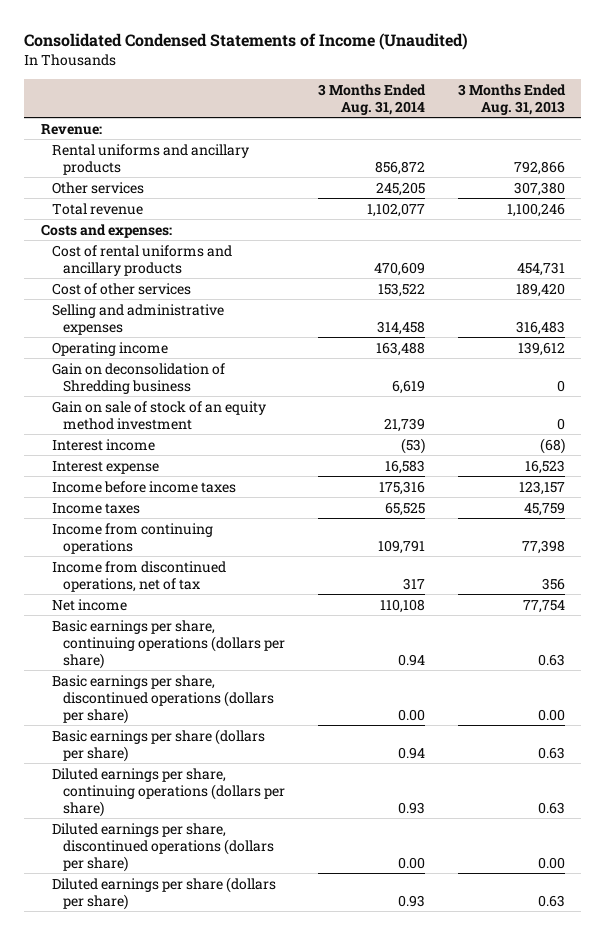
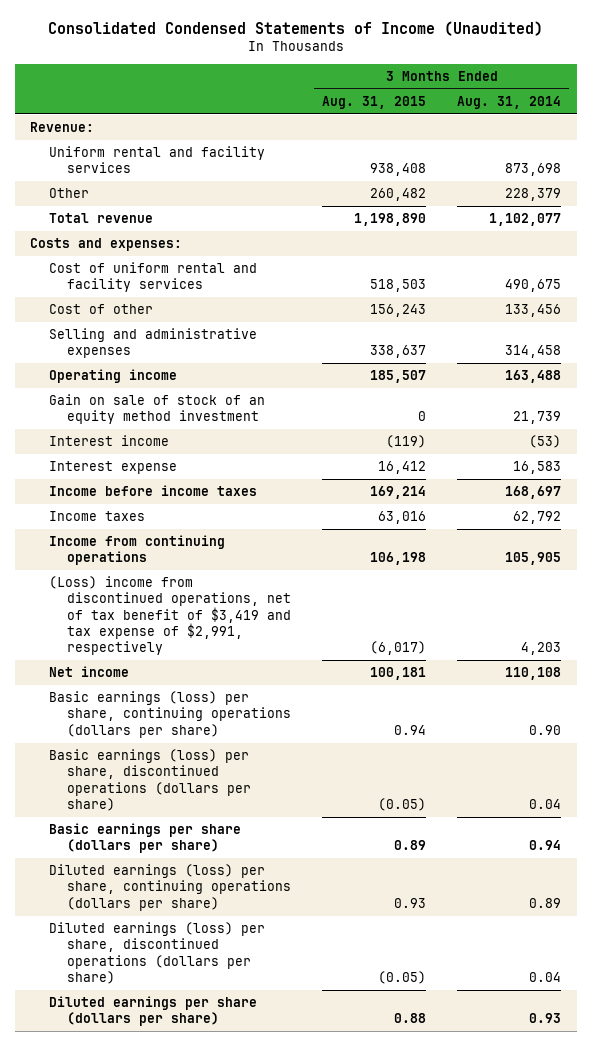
[457,83,566,115] 3 Months Ended Aug. 31, 2013 -> none
none -> [321,95,426,109] Aug. 31, 2015
[51,143,249,175] Rental uniforms and ancillary products -> [48,146,265,174] Uniform rental and facility services
[374,160,425,175] 856,872 -> [505,163,562,177] 873,698
[51,181,144,194] Other services -> [48,188,89,199] Other
[375,181,425,196] 245,205 -> [505,188,562,202] 228,379
[51,244,232,276] Cost of rental uniforms and ancillary products -> [48,262,257,293] Cost of uniform rental and facility services
[373,261,425,276] 470,609 -> [505,279,562,293] 490,675
[51,282,191,295] Cost of other services -> [48,304,153,315] Cost of other
[377,282,425,297] 153,522 -> [505,304,562,318] 133,456
[51,362,225,394] Gain on deconsolidation of Shredding business -> none
[378,480,425,495] 175,316 -> [505,486,562,500] 168,697
[384,501,425,516] 65,525 -> [513,511,562,525] 62,792
[377,539,425,554] 109,791 -> [505,552,562,566] 105,905
[51,560,226,592] Income from discontinued operations, net of tax -> [48,576,291,656] (Loss) income from discontinued operations, net of tax benefit of $3,419 and tax expense of $2,991, respectively
[402,577,425,590] 317 -> [521,642,562,656] 4,203
[51,619,285,669] Basic earnings per share, continuing operations (dollars per share) -> [48,691,291,738] Basic earnings (loss) per share, continuing operations (dollars per share)
[397,653,425,666] 0.94 -> [529,724,562,735] 0.90
[51,674,274,724] Basic earnings per share, discontinued operations (dollars per share) -> [48,749,251,811] Basic earnings (loss) per share, discontinued operations (dollars per share)
[397,708,425,721] 0.00 -> [529,798,562,809] 0.04
[51,767,285,817] Diluted earnings per share, continuing operations (dollars per share) -> [48,864,291,911] Diluted earnings (loss) per share, continuing operations (dollars per share)
[397,801,425,814] 0.93 -> [529,897,562,908] 0.89
[51,822,274,872] Diluted earnings per share, discontinued operations (dollars per share) -> [48,922,265,984] Diluted earnings (loss) per share, discontinued operations (dollars per share)
[397,856,425,869] 0.00 -> [529,971,562,982] 0.04

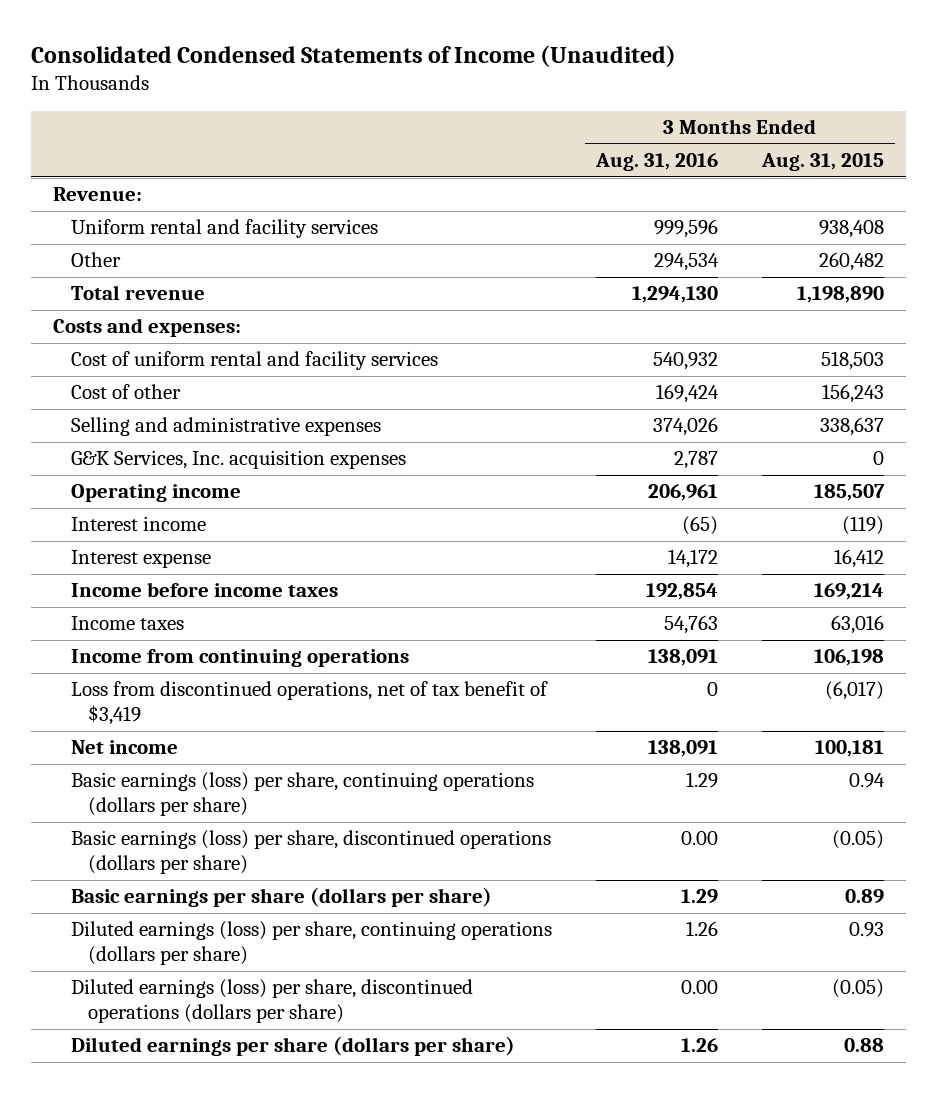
[457,95,562,109] Aug. 31, 2014 -> none
none -> [594,153,718,172] Aug. 31, 2016
none -> [70,450,406,470] G&K Services, Inc. acquisition expenses
[48,394,265,425] Gain on sale of stock of an equity method investment -> none
[48,576,291,656] (Loss) income from discontinued operations, net of tax benefit of $3,419 and tax expense of $2,991, respectively -> [70,681,548,726] Loss from discontinued operations, net of tax benefit of $3,419

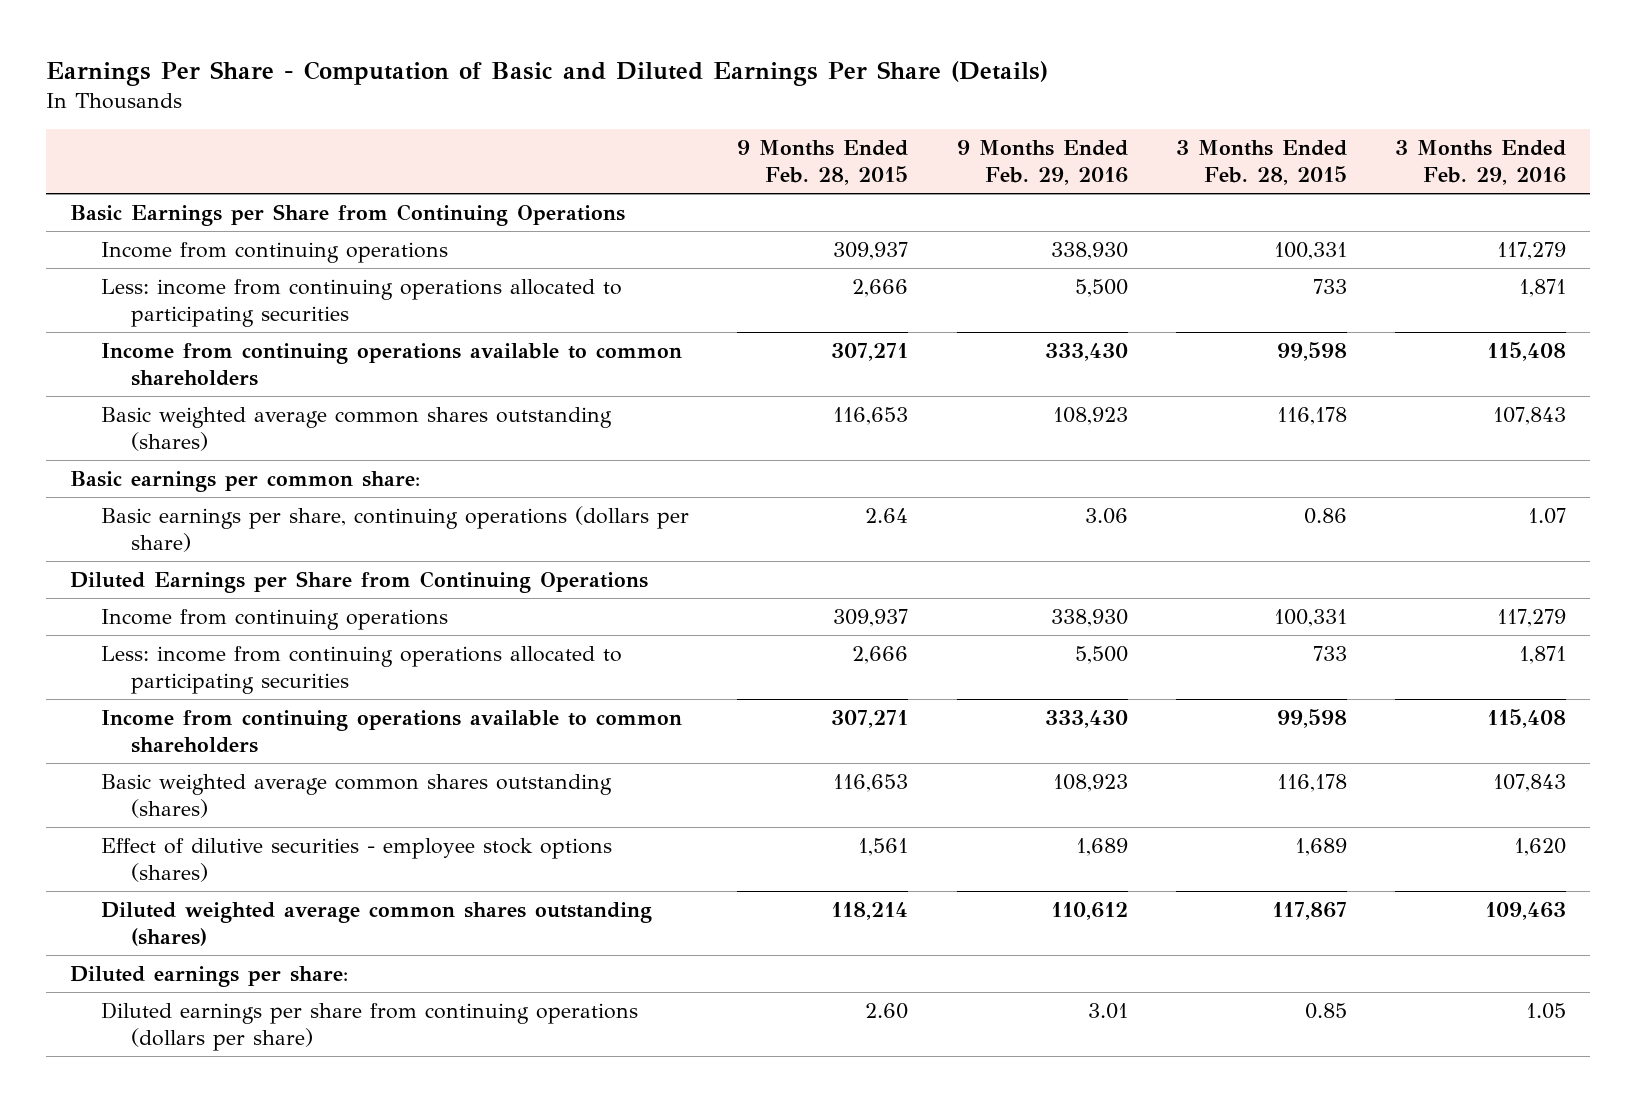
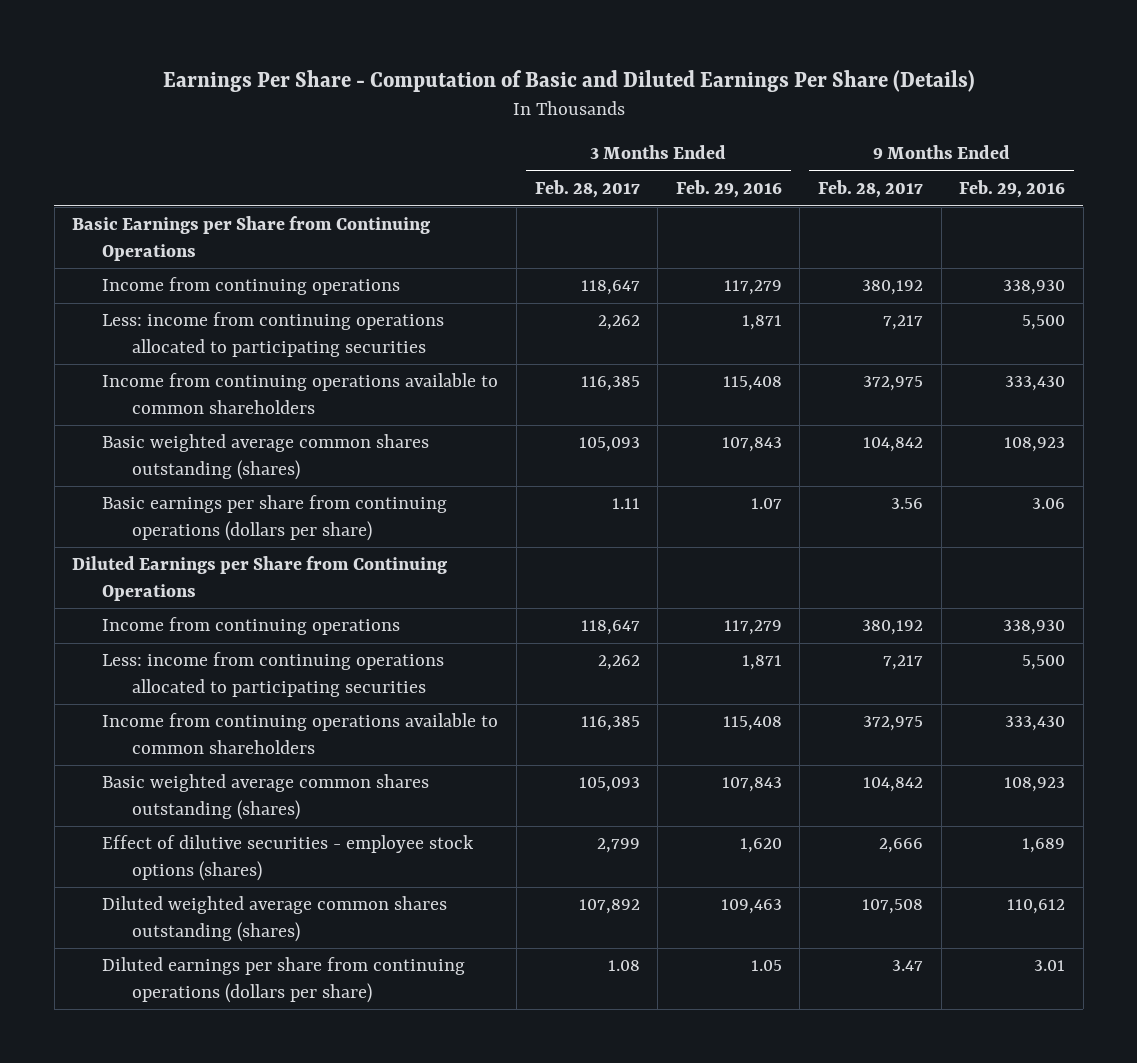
[737,140,909,186] 9 Months Ended Feb. 28, 2015 -> none
[1175,140,1347,186] 3 Months Ended Feb. 28, 2015 -> none
none -> [534,180,640,199] Feb. 28, 2017
none -> [817,180,923,199] Feb. 28, 2017
[70,470,421,492] Basic earnings per common share: -> none
[100,505,689,552] Basic earnings per share, continuing operations (dollars per share) -> [102,495,448,541] Basic earnings per share from continuing operations (dollars per share)
[70,965,349,987] Diluted earnings per share: -> none

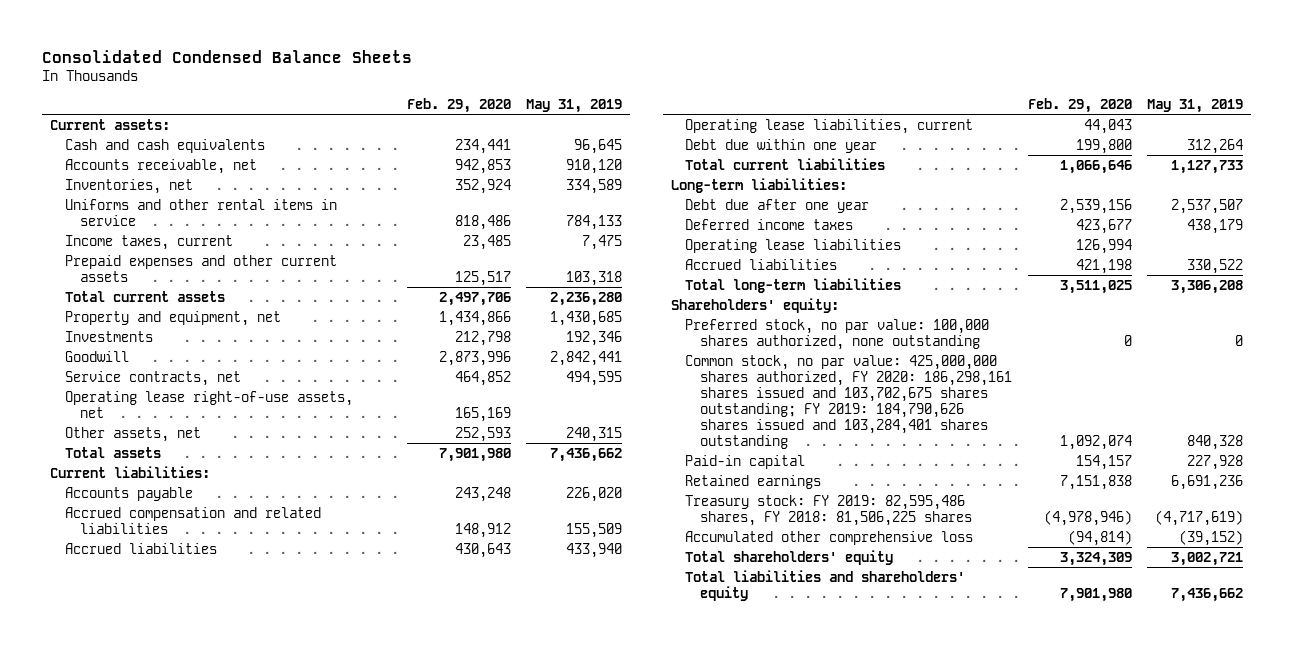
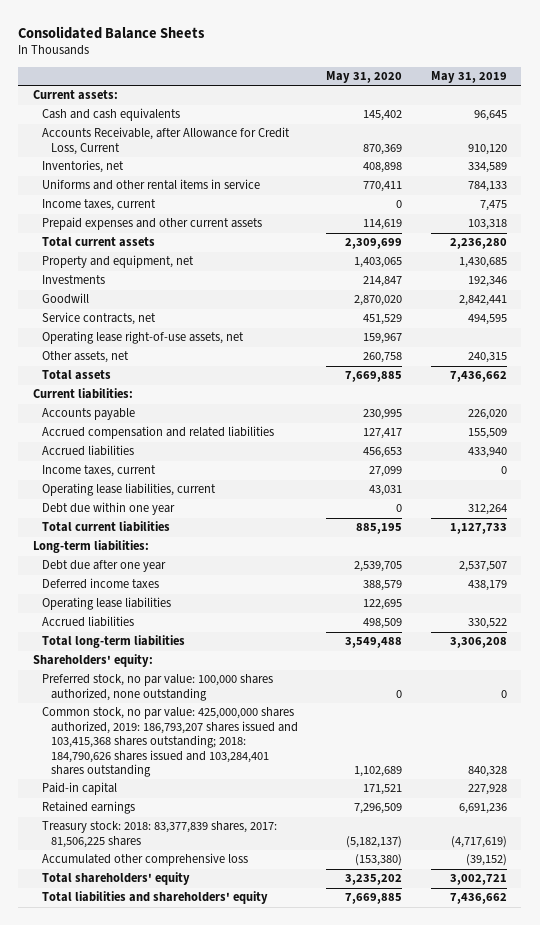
[42,49,413,63] Consolidated Condensed Balance Sheets -> [18,25,206,39] Consolidated Balance Sheets
[406,97,511,113] Feb. 29, 2020 -> none
none -> [326,71,403,84] May 31, 2020
[64,158,257,174] Accounts receivable, net -> [41,127,290,155] Accounts Receivable, after Allowance for Credit Loss, Current
none -> [41,465,156,478] Income taxes, current
[685,354,1013,449] Common stock, no par value: 425,000,000 shares authorized, FY 2020: 186,298,161 shares issued and 103,702,675 shares outstanding; FY 2019: 184,790,626 shares issued and 103,284,401 shares outstanding -> [41,707,298,778] Common stock, no par value: 425,000,000 shares authorized, 2019: 186,793,207 shares issued and 103,415,368 shares outstanding; 2018: 184,790,626 shares issued and 103,284,401 shares outstanding
[685,494,973,526] Treasury stock: FY 2019: 82,595,486 shares, FY 2018: 81,506,225 shares -> [41,821,277,848] Treasury stock: 2018: 83,377,839 shares, 2017: 81,506,225 shares

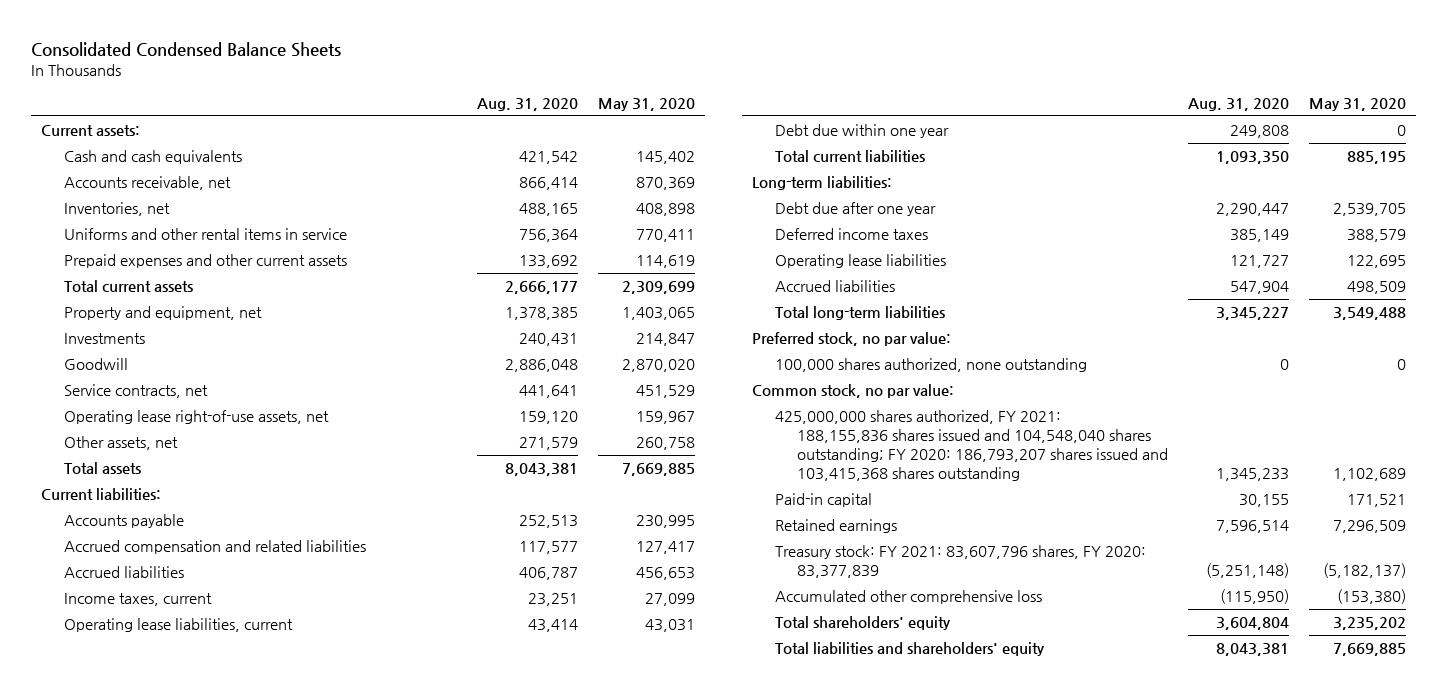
[18,25,206,39] Consolidated Balance Sheets -> [31,41,342,57] Consolidated Condensed Balance Sheets
[431,71,508,84] May 31, 2019 -> none
none -> [477,97,579,111] Aug. 31, 2020
[41,127,290,155] Accounts Receivable, after Allowance for Credit Loss, Current -> [63,176,231,191] Accounts receivable, net
[41,199,156,212] Income taxes, current -> none
[32,654,153,668] Shareholders' equity: -> none
none -> [752,332,952,347] Preferred stock, no par value:
[41,674,273,701] Preferred stock, no par value: 100,000 shares authorized, none outstanding -> [774,358,1087,373] 100,000 shares authorized, none outstanding
none -> [752,384,955,399] Common stock, no par value:
[41,707,298,778] Common stock, no par value: 425,000,000 shares authorized, 2019: 186,793,207 shares issued and 103,415,368 shares outstanding; 2018: 184,790,626 shares issued and 103,284,401 shares outstanding -> [774,410,1169,482] 425,000,000 shares authorized, FY 2021: 188,155,836 shares issued and 104,548,040 shares outstanding; FY 2020: 186,793,207 shares issued and 103,415,368 shares outstanding
[41,821,277,848] Treasury stock: 2018: 83,377,839 shares, 2017: 81,506,225 shares -> [774,545,1146,579] Treasury stock: FY 2021: 83,607,796 shares, FY 2020: 83,377,839

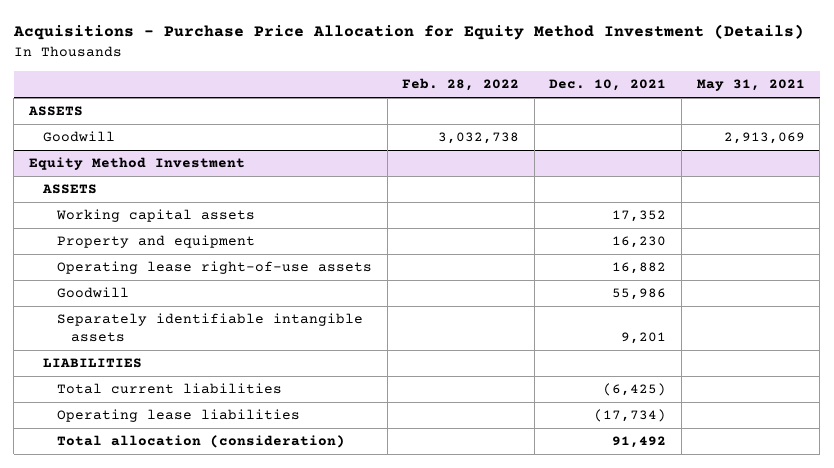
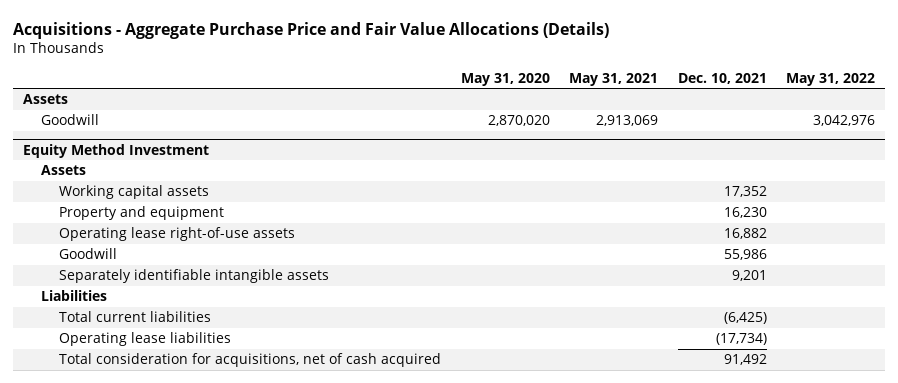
[12,24,804,41] Acquisitions - Purchase Price Allocation for Equity Method Investment (Details) -> [13,21,610,39] Acquisitions - Aggregate Purchase Price and Fair Value Allocations (Details)
[402,78,520,92] Feb. 28, 2022 -> none
none -> [460,72,550,86] May 31, 2020
none -> [786,72,876,86] May 31, 2022
[27,106,83,117] ASSETS -> [23,94,69,105] Assets
[41,184,97,195] ASSETS -> [40,165,86,176] Assets
[42,358,142,369] LIABILITIES -> [40,290,107,302] Liabilities
[56,435,345,449] Total allocation (consideration) -> [58,353,441,368] Total consideration for acquisitions, net of cash acquired

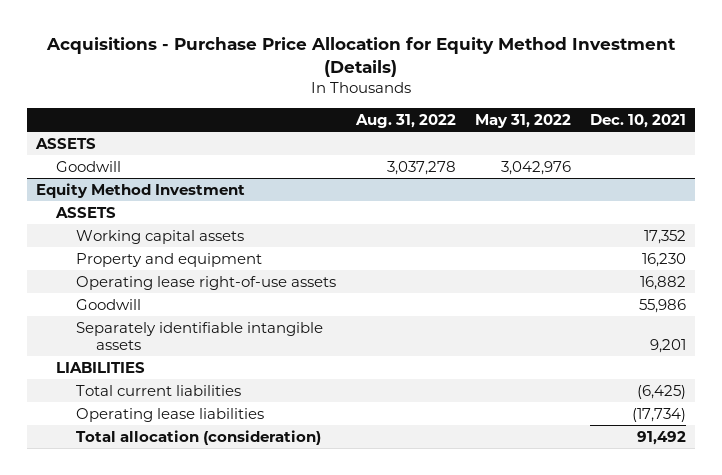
[13,21,610,39] Acquisitions - Aggregate Purchase Price and Fair Value Allocations (Details) -> [46,36,677,78] Acquisitions - Purchase Price Allocation for Equity Method Investment (Details)
[460,72,550,86] May 31, 2020 -> none
[569,72,659,86] May 31, 2021 -> none
none -> [354,113,456,128] Aug. 31, 2022
[23,94,69,105] Assets -> [35,137,97,149] ASSETS
[40,165,86,176] Assets -> [55,206,117,218] ASSETS
[40,290,107,302] Liabilities -> [56,361,146,373] LIABILITIES
[58,353,441,368] Total consideration for acquisitions, net of cash acquired -> [76,429,322,445] Total allocation (consideration)

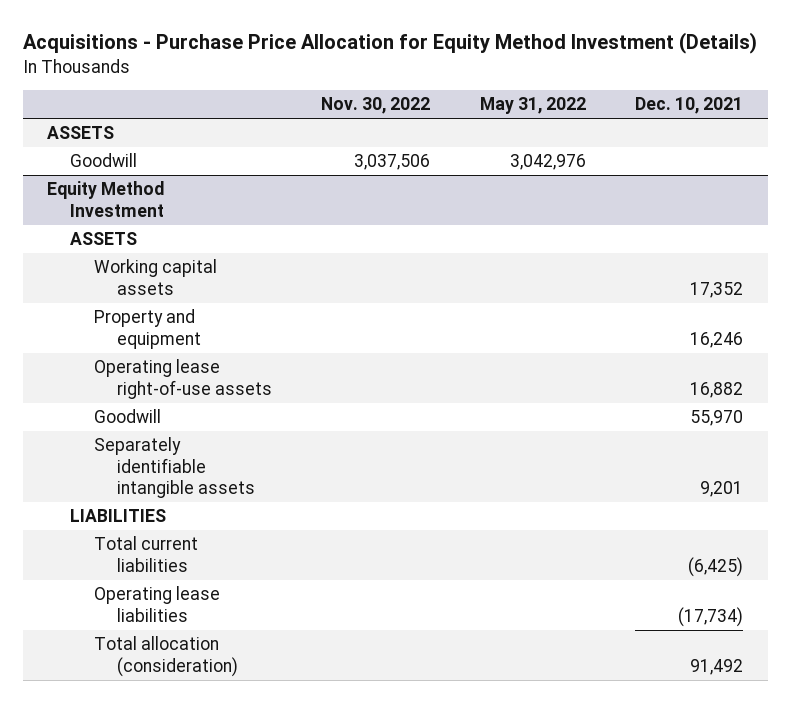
[354,113,456,128] Aug. 31, 2022 -> none
none -> [321,97,431,115] Nov. 30, 2022
[641,252,686,267] 16,230 -> [689,331,743,348] 16,246
[638,298,686,313] 55,986 -> [689,410,743,427] 55,970

